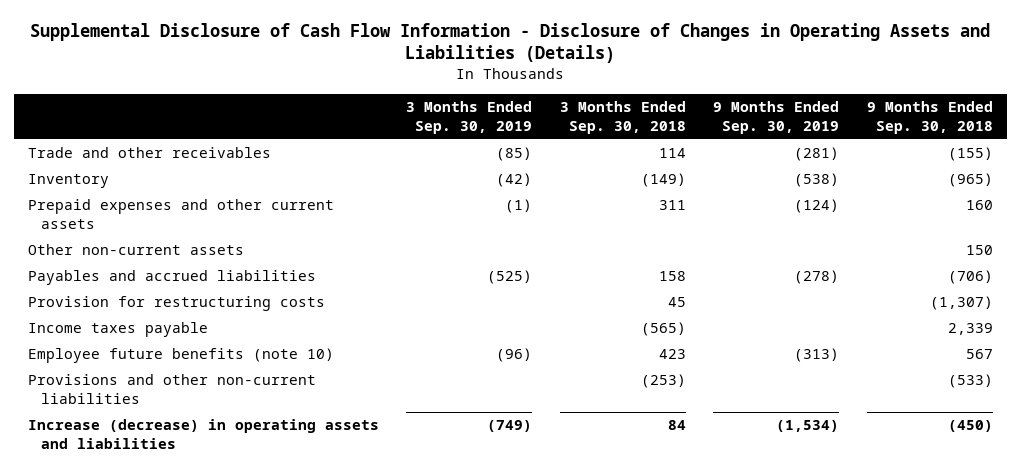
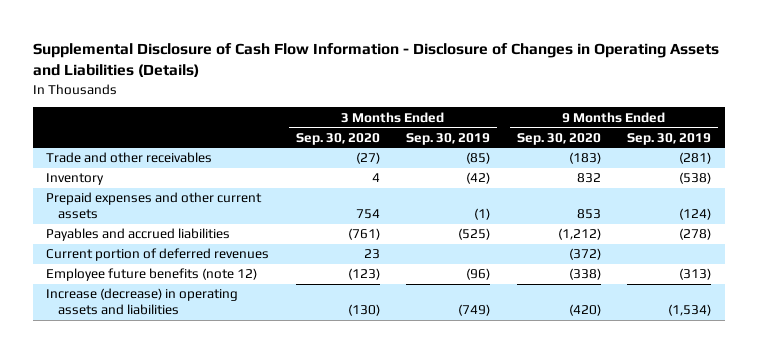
[559,101,686,135] 3 Months Ended Sep. 30, 2018 -> none
[866,101,993,135] 9 Months Ended Sep. 30, 2018 -> none
none -> [295,132,380,145] Sep. 30, 2020
none -> [516,132,601,145] Sep. 30, 2020
[27,244,244,256] Other non-current assets -> none
[27,296,325,312] Provision for restructuring costs -> none
[27,322,208,338] Income taxes payable -> none
[27,374,316,405] Provisions and other non-current liabilities -> none
none -> [46,248,270,262] Current portion of deferred revenues
[27,348,334,364] Employee future benefits (note 10) -> [46,268,258,282] Employee future benefits (note 12)

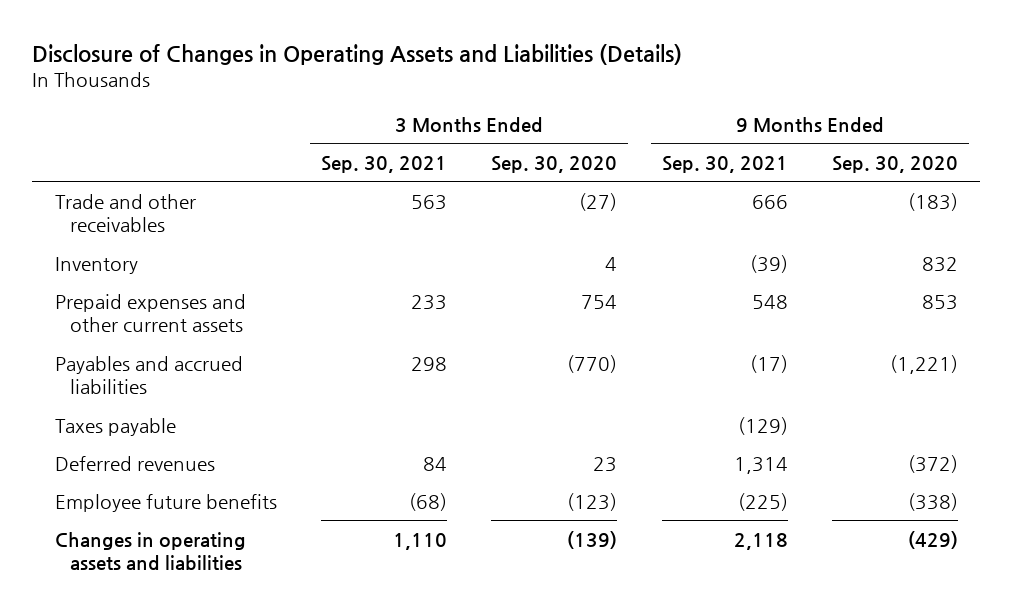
[33,43,720,78] Supplemental Disclosure of Cash Flow Information - Disclosure of Changes in Operating Assets and Liabilities (Details) -> [32,44,683,66] Disclosure of Changes in Operating Assets and Liabilities (Details)
[406,132,491,145] Sep. 30, 2019 -> none
[627,132,712,145] Sep. 30, 2019 -> none
none -> [320,155,447,173] Sep. 30, 2021
none -> [661,155,788,173] Sep. 30, 2021
[347,228,380,241] (761) -> [567,354,618,373] (770)
[557,228,601,241] (1,212) -> [890,354,959,374] (1,221)
none -> [54,417,176,436] Taxes payable
[46,248,270,262] Current portion of deferred revenues -> [54,455,215,471] Deferred revenues
[46,268,258,282] Employee future benefits (note 12) -> [54,493,277,512] Employee future benefits
[46,288,239,316] Increase (decrease) in operating assets and liabilities -> [54,531,246,571] Changes in operating assets and liabilities
[347,304,380,317] (130) -> [567,530,618,549] (139)
[568,304,601,317] (420) -> [908,530,959,549] (429)

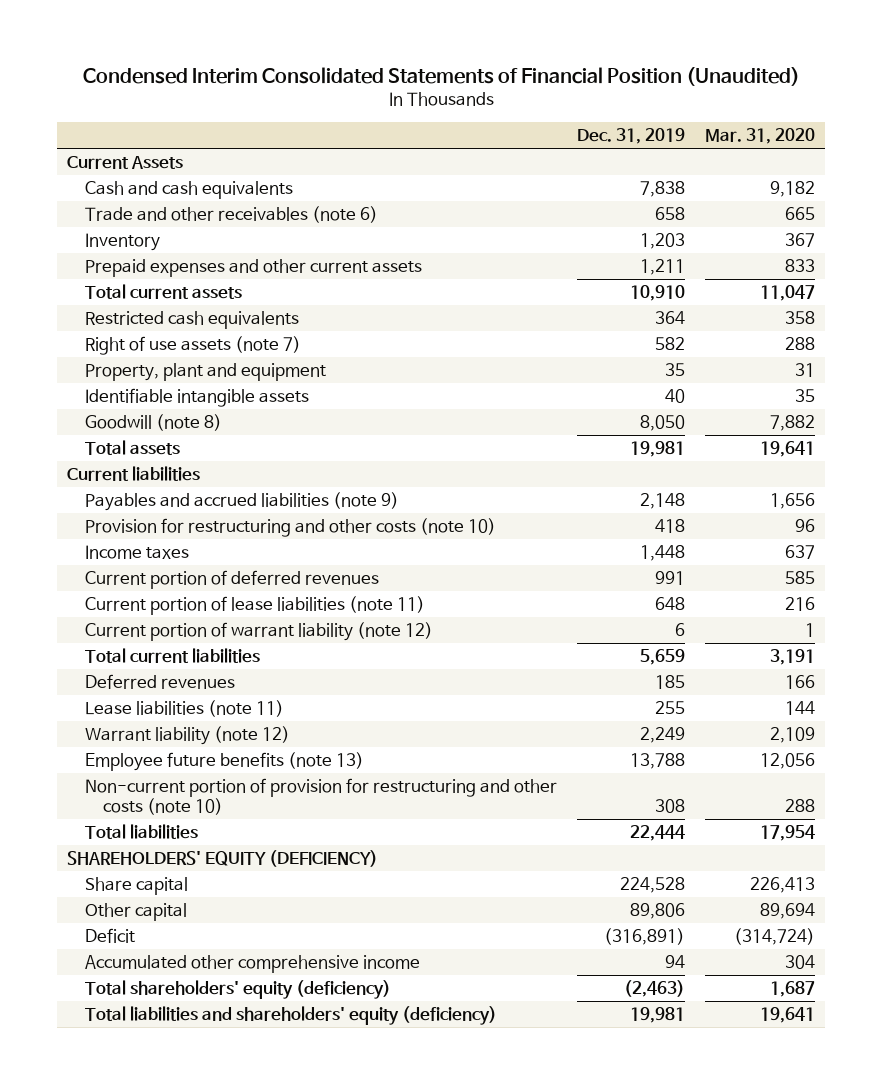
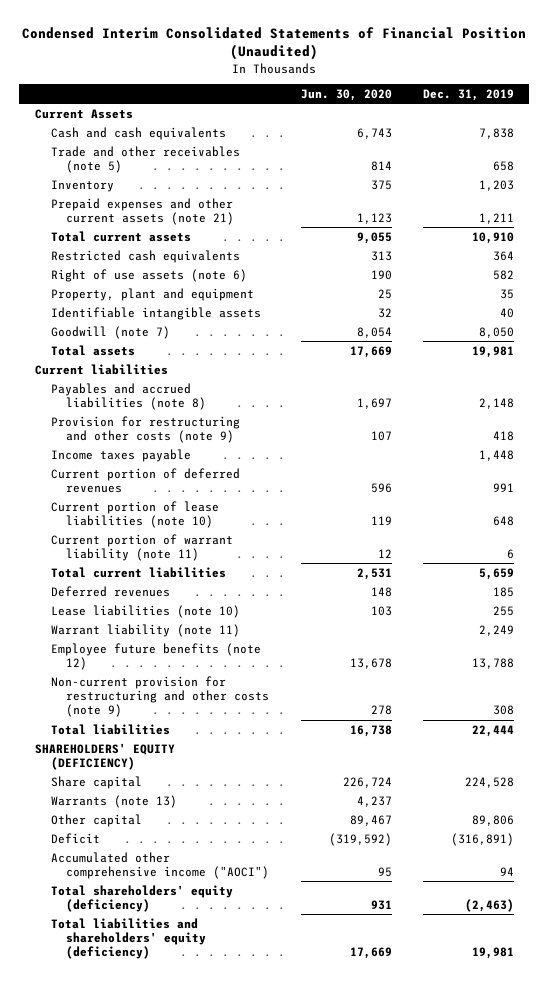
[704,128,815,145] Mar. 31, 2020 -> none
none -> [300,88,392,101] Jun. 30, 2020
[84,206,378,224] Trade and other receivables (note 6) -> [50,145,240,174] Trade and other receivables (note 5)
[84,259,422,278] Prepaid expenses and other current assets -> [50,197,235,226] Prepaid expenses and other current assets (note 21)
[84,336,301,356] Right of use assets (note 7) -> [50,268,247,282] Right of use assets (note 6)
[84,414,222,432] Goodwill (note 8) -> [50,325,170,339] Goodwill (note 7)
[84,492,399,512] Payables and accrued liabilities (note 9) -> [50,382,207,411] Payables and accrued liabilities (note 8)
[84,518,496,538] Provision for restructuring and other costs (note 10) -> [50,415,240,444] Provision for restructuring and other costs (note 9)
[84,545,189,560] Income taxes -> [50,448,191,462] Income taxes payable
[84,596,425,616] Current portion of lease liabilities (note 11) -> [50,500,219,529] Current portion of lease liabilities (note 10)
[84,622,433,642] Current portion of warrant liability (note 12) -> [50,533,233,562] Current portion of warrant liability (note 11)
[84,700,284,718] Lease liabilities (note 11) -> [50,604,240,618] Lease liabilities (note 10)
[84,726,290,746] Warrant liability (note 12) -> [50,623,240,637] Warrant liability (note 11)
[84,752,364,772] Employee future benefits (note 13) -> [50,642,261,671] Employee future benefits (note 12)
[84,778,557,815] Non-current portion of provision for restructuring and other costs (note 10) -> [50,675,270,718] Non-current provision for restructuring and other costs (note 9)
none -> [50,794,177,808] Warrants (note 13)
[84,955,420,974] Accumulated other comprehensive income -> [50,851,270,880] Accumulated other comprehensive income ("AOCI")

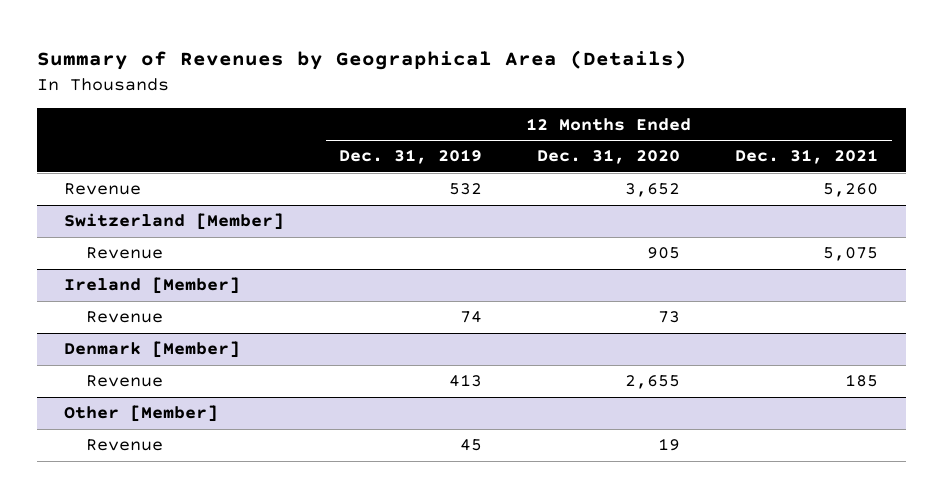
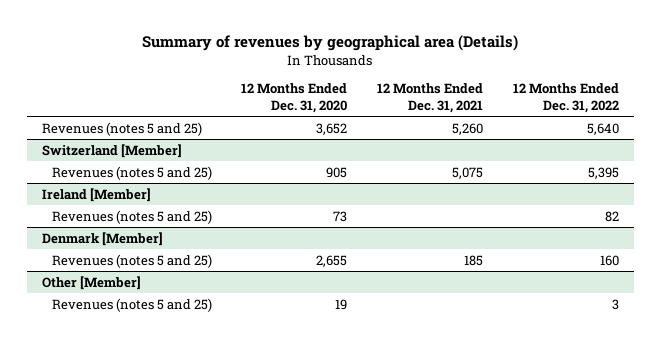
[36,50,687,71] Summary of Revenues by Geographical Area (Details) -> [142,35,519,52] Summary of revenues by geographical area (Details)
[339,149,483,165] Dec. 31, 2019 -> none
none -> [512,83,619,113] 12 Months Ended Dec. 31, 2022
[64,183,142,196] Revenue -> [42,121,203,136] Revenues (notes 5 and 25)
[85,247,163,260] Revenue -> [51,165,212,180] Revenues (notes 5 and 25)
[85,311,163,324] Revenue -> [51,209,212,224] Revenues (notes 5 and 25)
[85,375,163,388] Revenue -> [51,253,212,268] Revenues (notes 5 and 25)
[85,439,163,452] Revenue -> [51,297,212,312] Revenues (notes 5 and 25)

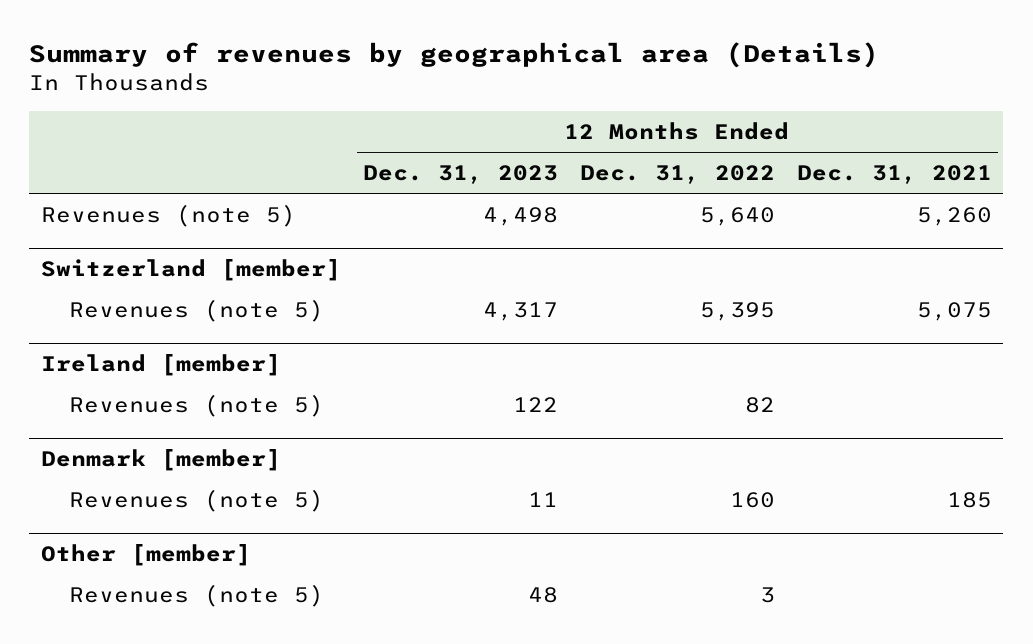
[241,83,348,113] 12 Months Ended Dec. 31, 2020 -> none
none -> [362,165,558,185] Dec. 31, 2023
[42,121,203,136] Revenues (notes 5 and 25) -> [40,203,296,227] Revenues (note 5)
[42,143,183,158] Switzerland [Member] -> [40,258,341,281] Switzerland [member]
[51,165,212,180] Revenues (notes 5 and 25) -> [68,298,324,322] Revenues (note 5)
[42,187,152,202] Ireland [Member] -> [40,353,281,376] Ireland [member]
[51,209,212,224] Revenues (notes 5 and 25) -> [68,393,324,417] Revenues (note 5)
[42,231,164,246] Denmark [Member] -> [40,448,281,471] Denmark [member]
[51,253,212,268] Revenues (notes 5 and 25) -> [68,488,324,512] Revenues (note 5)
[42,275,142,290] Other [Member] -> [40,543,251,566] Other [member]
[51,297,212,312] Revenues (notes 5 and 25) -> [68,583,324,607] Revenues (note 5)

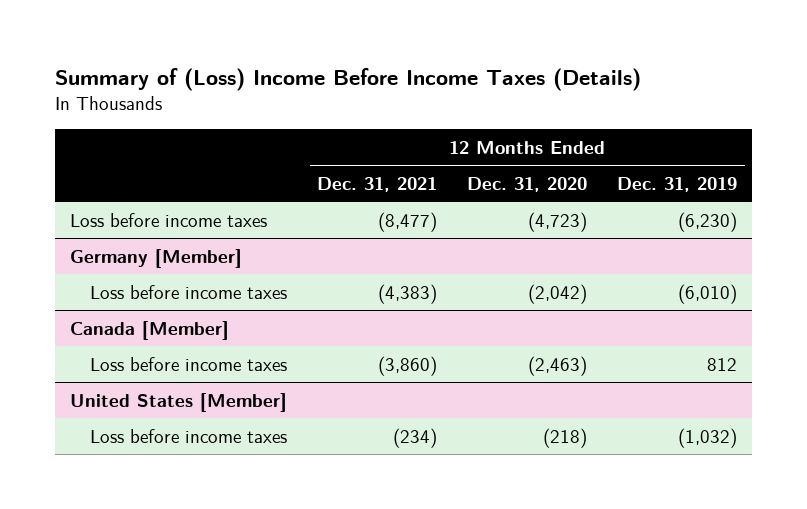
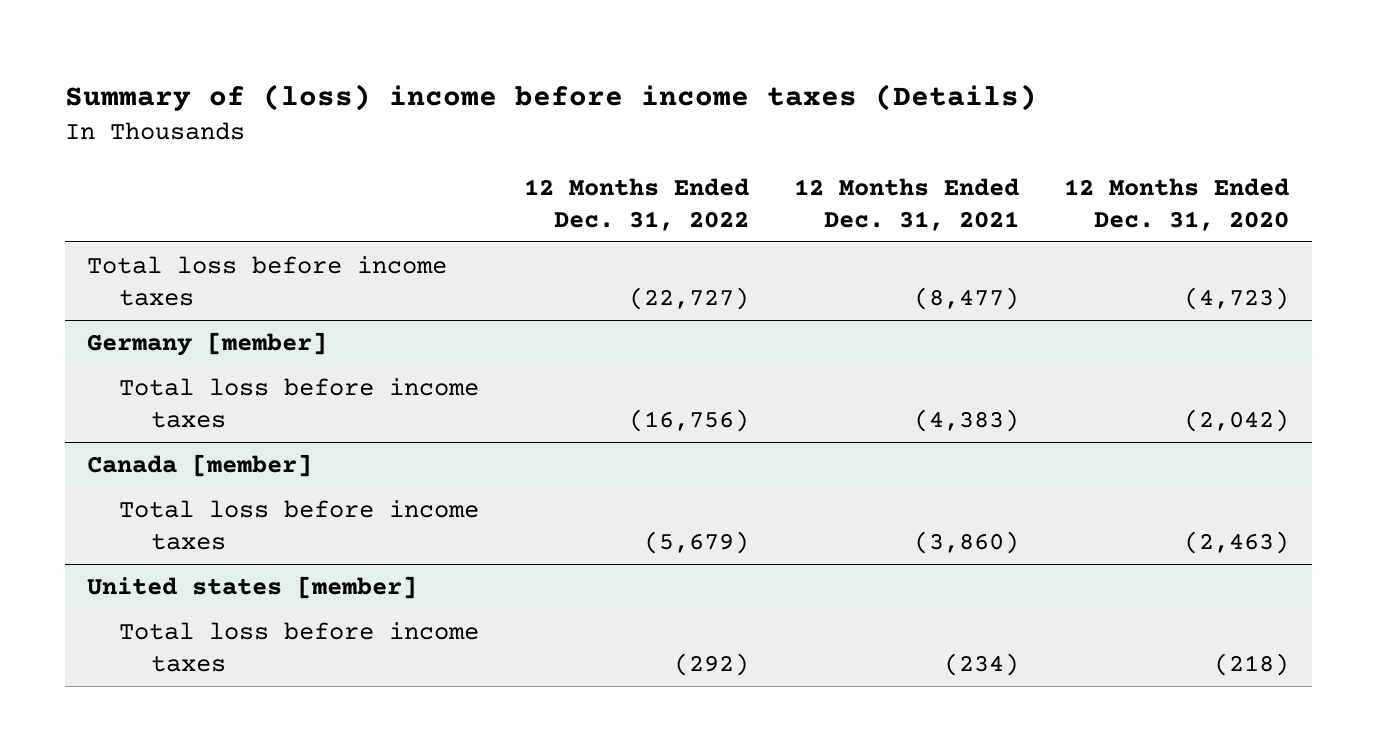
[55,67,642,91] Summary of (Loss) Income Before Income Taxes (Details) -> [64,83,1037,111] Summary of (loss) income before income taxes (Details)
[617,176,738,192] Dec. 31, 2019 -> none
none -> [524,177,750,231] 12 Months Ended Dec. 31, 2022
[70,212,268,227] Loss before income taxes -> [87,255,448,306] Total loss before income taxes
[70,248,243,268] Germany [Member] -> [87,331,328,356] Germany [member]
[90,284,288,299] Loss before income taxes -> [119,377,480,428] Total loss before income taxes
[70,320,230,340] Canada [Member] -> [87,453,313,477] Canada [member]
[90,356,288,371] Loss before income taxes -> [119,499,480,550] Total loss before income taxes
[70,392,288,412] United States [Member] -> [87,575,418,599] United states [member]
[90,428,288,443] Loss before income taxes -> [119,621,480,672] Total loss before income taxes

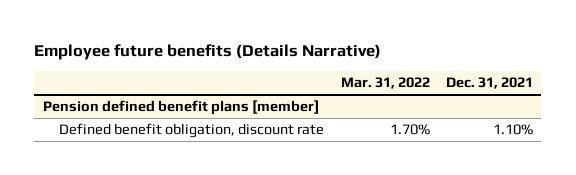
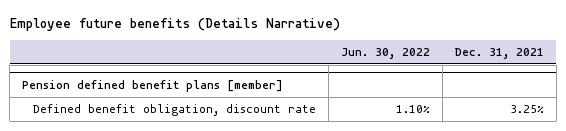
[340,77,430,90] Mar. 31, 2022 -> none
none -> [340,47,430,59] Jun. 30, 2022
[493,124,534,136] 1.10% -> [509,105,544,114] 3.25%

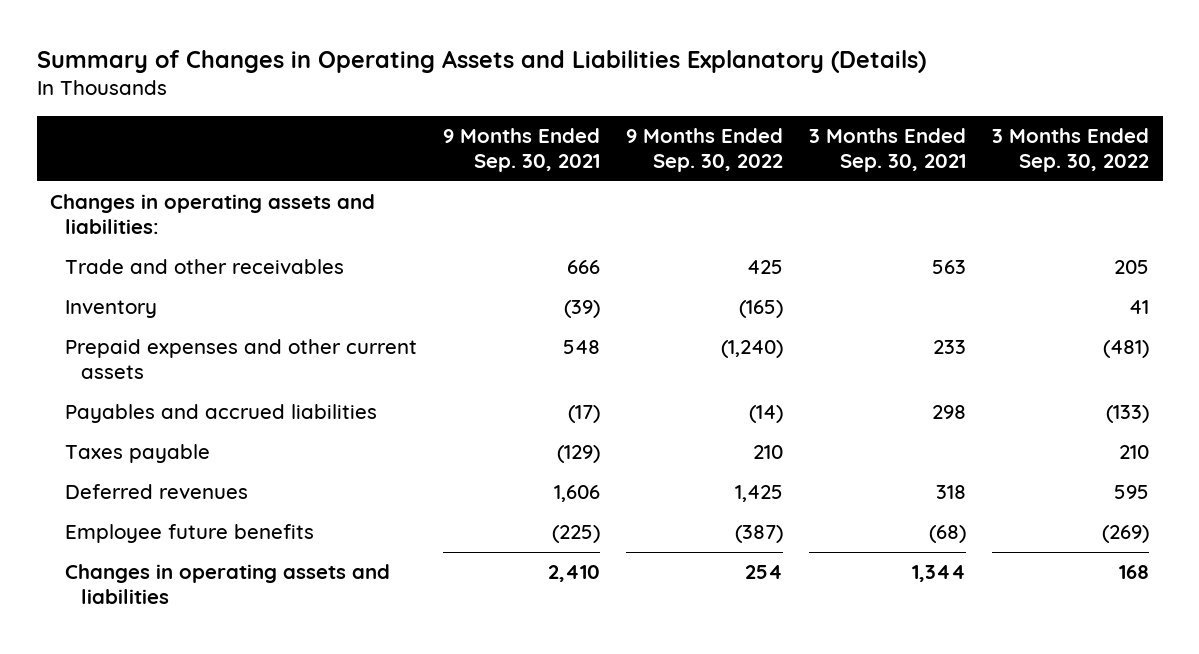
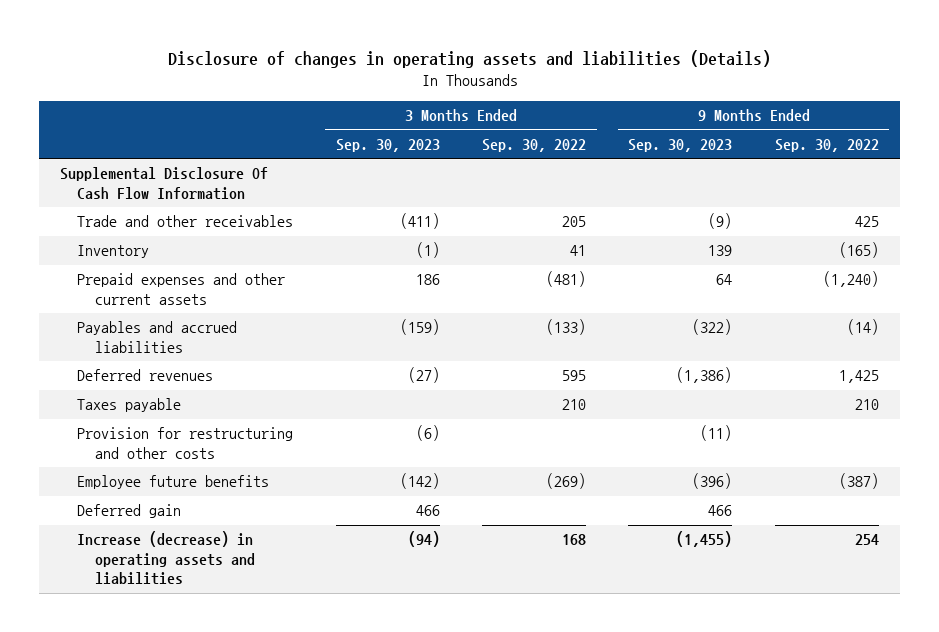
[36,50,926,74] Summary of Changes in Operating Assets and Liabilities Explanatory (Details) -> [167,49,771,68] Disclosure of changes in operating assets and liabilities (Details)
[443,127,601,172] 9 Months Ended Sep. 30, 2021 -> none
[809,127,967,172] 3 Months Ended Sep. 30, 2021 -> none
none -> [335,138,440,152] Sep. 30, 2023
none -> [628,138,733,152] Sep. 30, 2023
[49,194,375,235] Changes in operating assets and liabilities: -> none
none -> [60,167,269,200] Supplemental Disclosure Of Cash Flow Information
[65,444,211,464] Taxes payable -> [77,398,182,413] Taxes payable
none -> [77,427,294,459] Provision for restructuring and other costs
none -> [77,504,182,519] Deferred gain
[65,564,391,605] Changes in operating assets and liabilities -> [77,531,255,586] Increase (decrease) in operating assets and liabilities

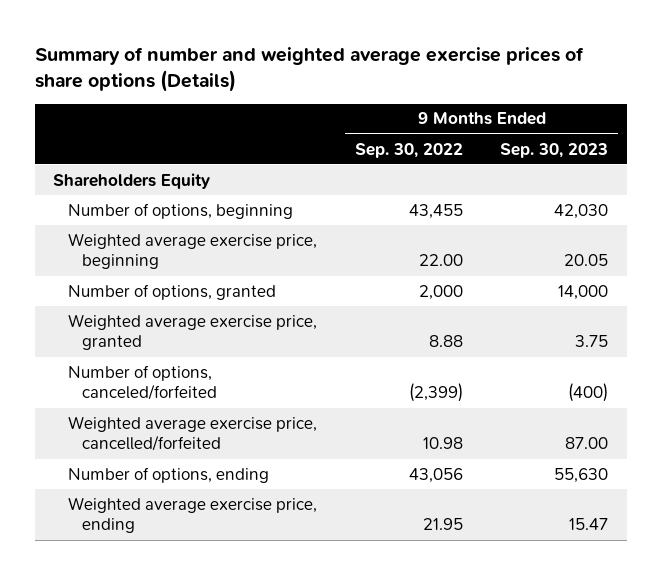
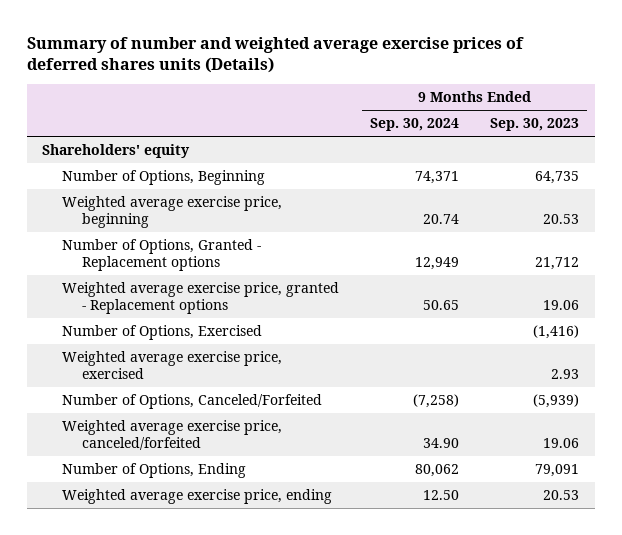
[34,46,584,92] Summary of number and weighted average exercise prices of share options (Details) -> [26,36,524,74] Summary of number and weighted average exercise prices of deferred shares units (Details)
[354,142,463,158] Sep. 30, 2022 -> none
none -> [370,118,460,132] Sep. 30, 2024
[53,172,211,189] Shareholders Equity -> [42,144,191,159] Shareholders' equity
[67,202,293,219] Number of options, beginning -> [62,170,266,186] Number of Options, Beginning
[554,203,609,219] 42,030 -> [535,171,580,185] 64,735
[564,254,609,267] 20.05 -> [543,213,580,224] 20.53
[67,283,276,300] Number of options, granted -> [62,239,262,271] Number of Options, Granted - Replacement options
[558,284,609,300] 14,000 -> [535,256,580,270] 21,712
[67,313,317,351] Weighted average exercise price, granted -> [62,282,340,314] Weighted average exercise price, granted - Replacement options
[575,335,609,348] 3.75 -> [543,299,580,310] 19.06
none -> [62,325,263,341] Number of Options, Exercised
none -> [62,351,283,379] Weighted average exercise price, exercised
[67,364,218,401] Number of options, canceled/forfeited -> [62,394,323,410] Number of Options, Canceled/Forfeited
[568,383,609,403] (400) -> [533,394,580,409] (5,939)
[67,415,317,452] Weighted average exercise price, cancelled/forfeited -> [62,420,283,450] Weighted average exercise price, canceled/forfeited
[565,437,609,450] 87.00 -> [543,437,580,448] 19.06
[67,466,269,483] Number of options, ending -> [62,463,247,479] Number of Options, Ending
[554,467,609,483] 55,630 -> [535,464,580,478] 79,091
[569,518,609,531] 15.47 -> [543,490,580,501] 20.53

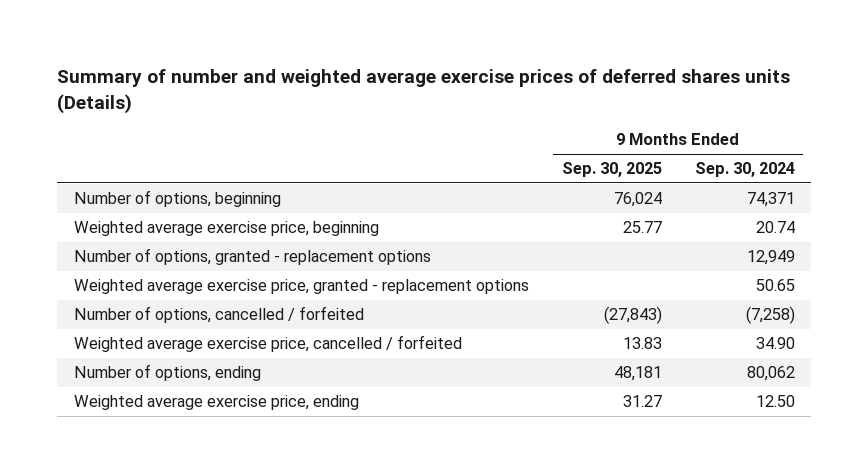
[490,118,580,132] Sep. 30, 2023 -> none
none -> [561,162,662,178] Sep. 30, 2025
[42,144,191,159] Shareholders' equity -> none
[62,170,266,186] Number of Options, Beginning -> [73,190,281,208] Number of options, beginning
[62,325,263,341] Number of Options, Exercised -> none
[62,351,283,379] Weighted average exercise price, exercised -> none
[62,239,262,271] Number of Options, Granted - Replacement options -> [73,248,431,266] Number of options, granted - replacement options
[62,282,340,314] Weighted average exercise price, granted - Replacement options -> [73,279,529,295] Weighted average exercise price, granted - replacement options
[62,394,323,410] Number of Options, Canceled/Forfeited -> [73,306,364,324] Number of options, cancelled / forfeited
[62,420,283,450] Weighted average exercise price, canceled/forfeited -> [73,335,462,353] Weighted average exercise price, cancelled / forfeited
[62,463,247,479] Number of Options, Ending -> [73,364,261,382] Number of options, ending

